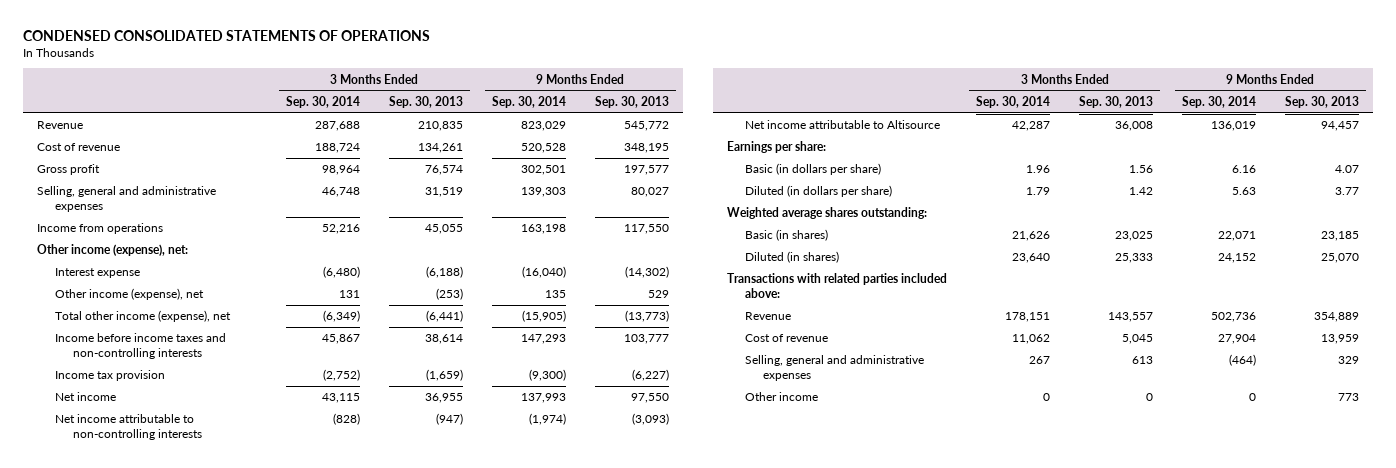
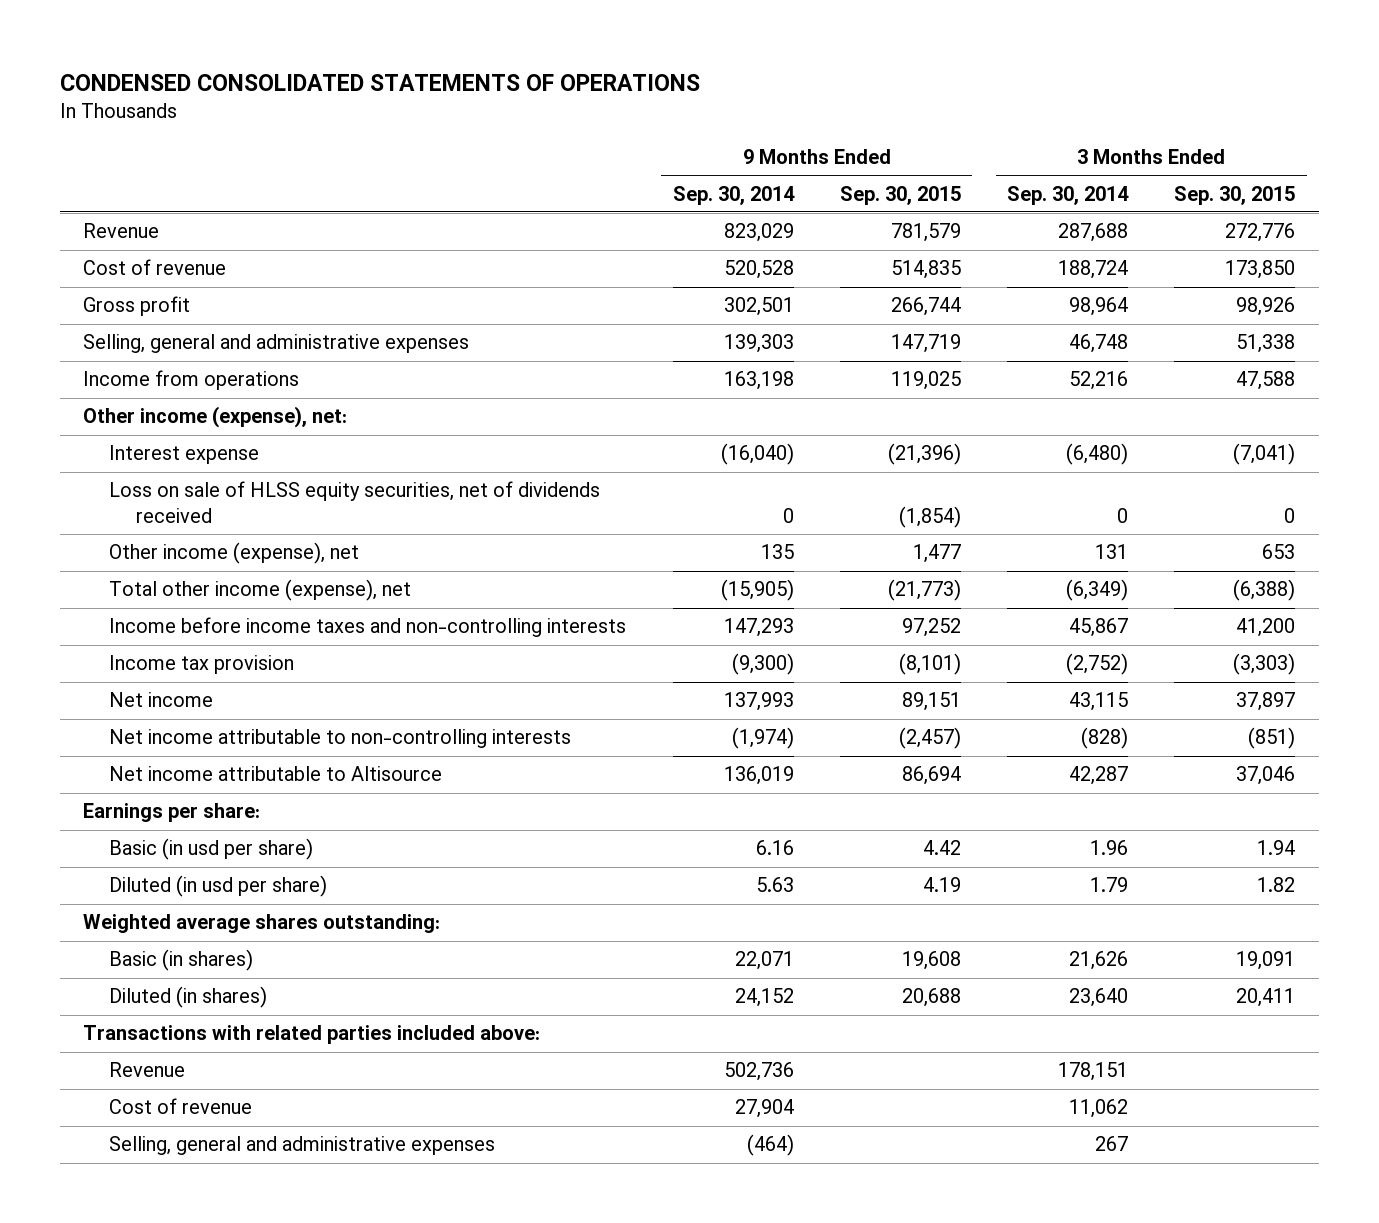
[388,96,463,109] Sep. 30, 2013 -> none
[594,96,669,109] Sep. 30, 2013 -> none
none -> [839,185,961,205] Sep. 30, 2015
none -> [1174,185,1296,205] Sep. 30, 2015
none -> [109,481,601,523] Loss on sale of HLSS equity securities, net of dividends received
[745,163,882,176] Basic (in dollars per share) -> [109,838,314,861] Basic (in usd per share)
[745,185,893,198] Diluted (in dollars per share) -> [109,875,328,898] Diluted (in usd per share)
[745,392,819,402] Other income -> none

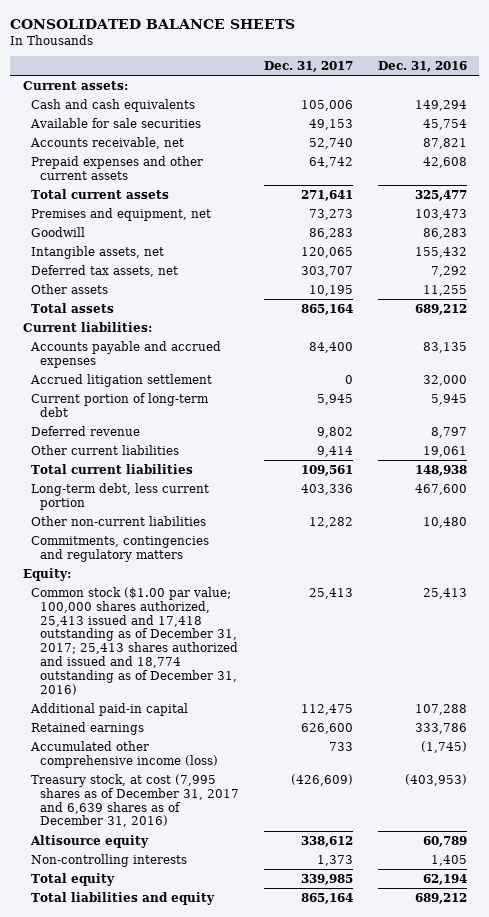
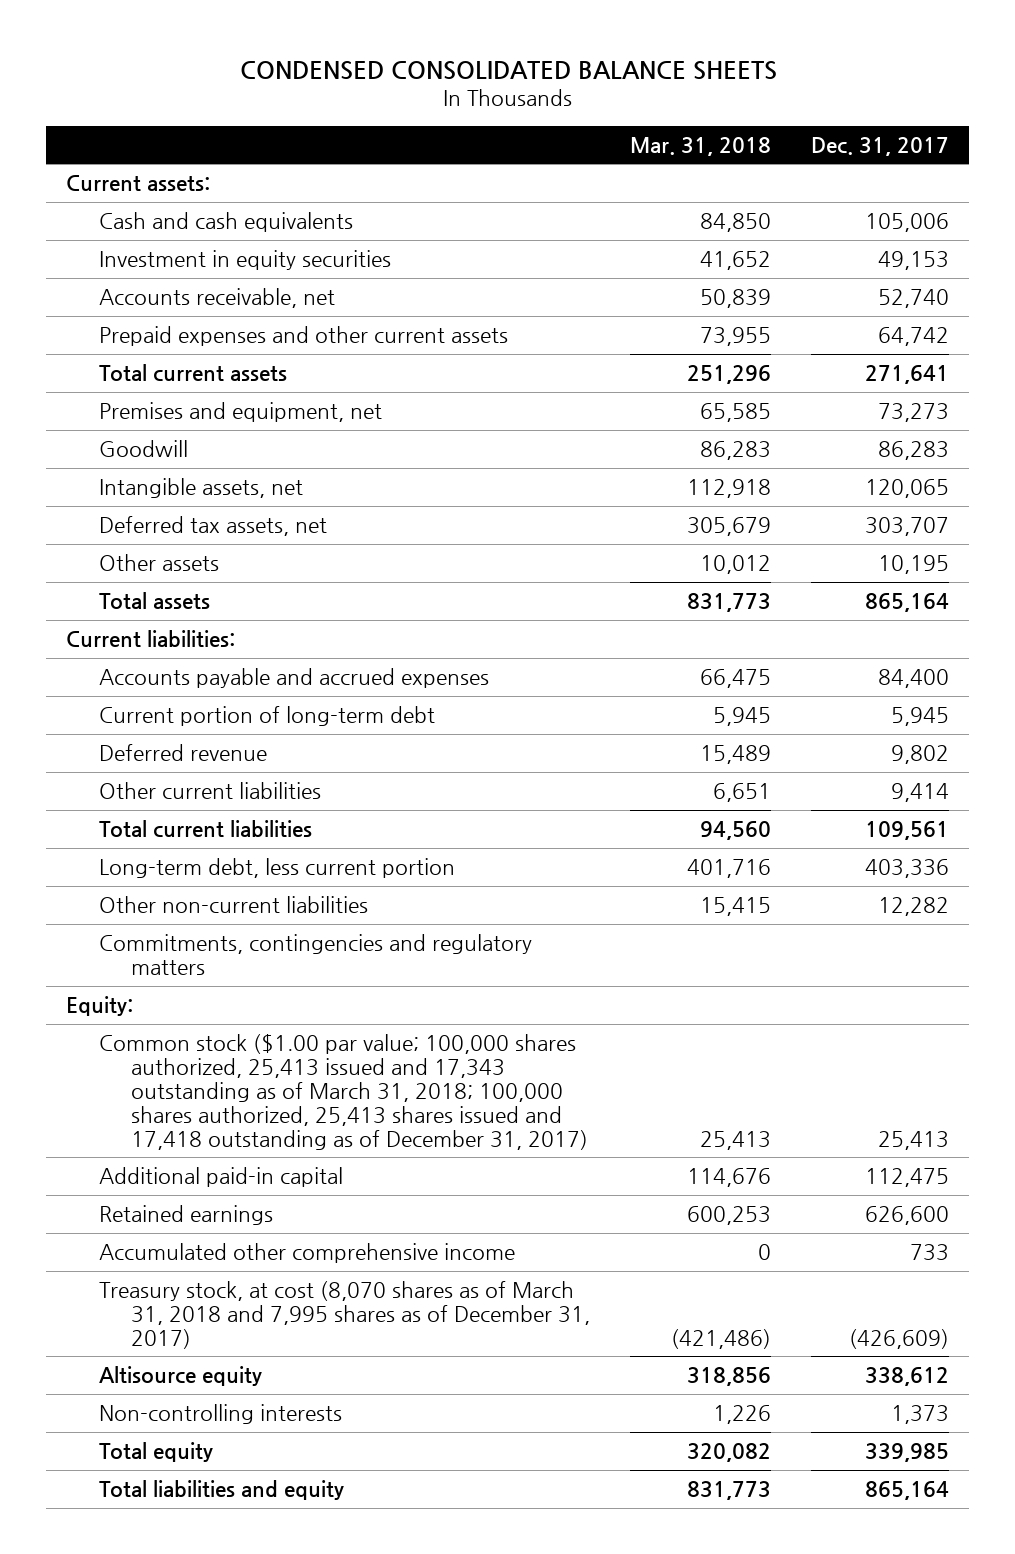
[10,18,296,29] CONSOLIDATED BALANCE SHEETS -> [239,60,777,80] CONDENSED CONSOLIDATED BALANCE SHEETS
[377,61,467,73] Dec. 31, 2016 -> none
none -> [630,136,772,156] Mar. 31, 2018
[30,117,202,128] Available for sale securities -> [98,249,391,270] Investment in equity securities
[30,373,213,387] Accrued litigation settlement -> none
[31,586,238,696] Common stock ($1.00 par value; 100,000 shares authorized, 25,413 issued and 17,418 outstanding as of December 31, 2017; 25,413 shares authorized and issued and 18,774 outstanding as of December 31, 2016) -> [98,1033,589,1150] Common stock ($1.00 par value; 100,000 shares authorized, 25,413 issued and 17,343 outstanding as of March 31, 2018; 100,000 shares authorized, 25,413 shares issued and 17,418 outstanding as of December 31, 2017)
[30,740,218,768] Accumulated other comprehensive income (loss) -> [98,1242,515,1263] Accumulated other comprehensive income
[31,773,239,828] Treasury stock, at cost (7,995 shares as of December 31, 2017 and 6,639 shares as of December 31, 2016) -> [98,1280,591,1349] Treasury stock, at cost (8,070 shares as of March 31, 2018 and 7,995 shares as of December 31, 2017)

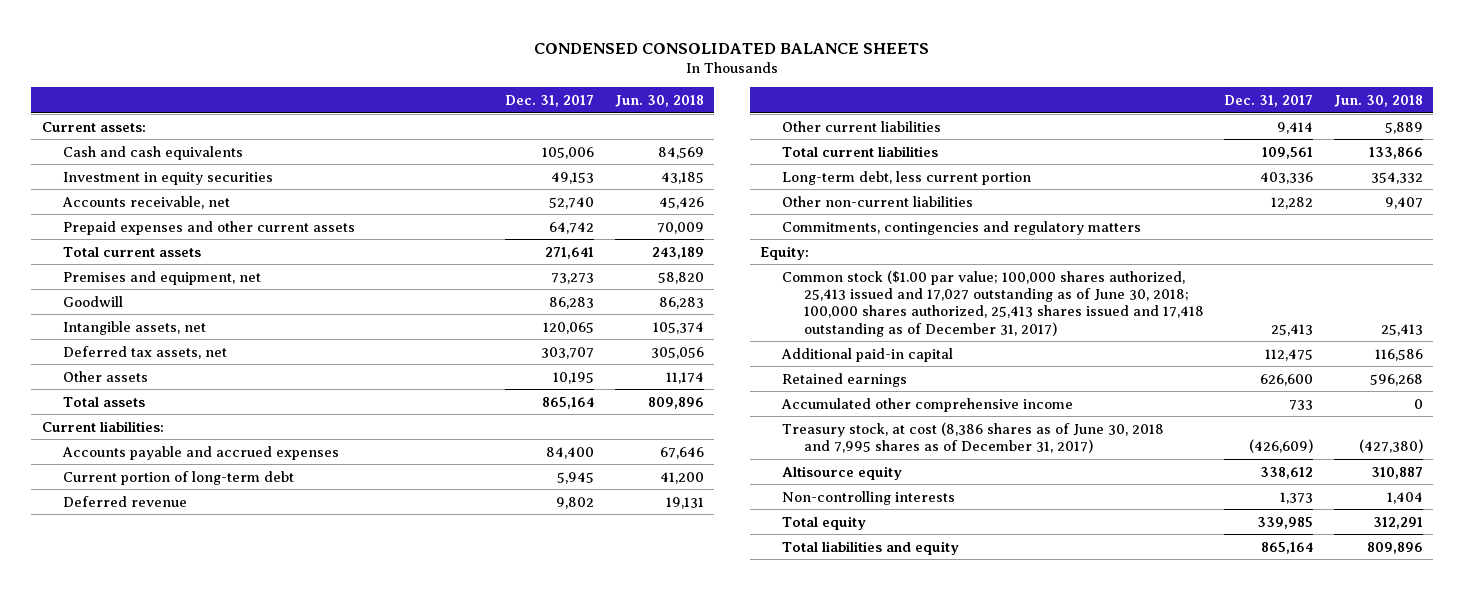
[630,136,772,156] Mar. 31, 2018 -> none
none -> [614,94,704,107] Jun. 30, 2018
[98,1033,589,1150] Common stock ($1.00 par value; 100,000 shares authorized, 25,413 issued and 17,343 outstanding as of March 31, 2018; 100,000 shares authorized, 25,413 shares issued and 17,418 outstanding as of December 31, 2017) -> [782,269,1204,337] Common stock ($1.00 par value; 100,000 shares authorized, 25,413 issued and 17,027 outstanding as of June 30, 2018; 100,000 shares authorized, 25,413 shares issued and 17,418 outstanding as of December 31, 2017)
[98,1280,591,1349] Treasury stock, at cost (8,070 shares as of March 31, 2018 and 7,995 shares as of December 31, 2017) -> [782,421,1165,453] Treasury stock, at cost (8,386 shares as of June 30, 2018 and 7,995 shares as of December 31, 2017)

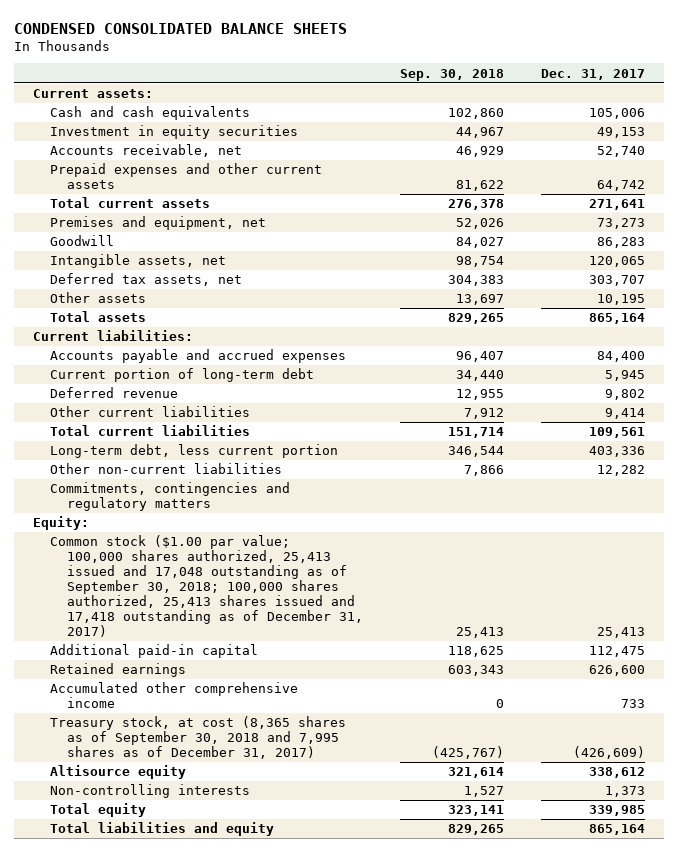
[614,94,704,107] Jun. 30, 2018 -> none
none -> [400,68,505,81] Sep. 30, 2018
[782,269,1204,337] Common stock ($1.00 par value; 100,000 shares authorized, 25,413 issued and 17,027 outstanding as of June 30, 2018; 100,000 shares authorized, 25,413 shares issued and 17,418 outstanding as of December 31, 2017) -> [50,535,364,637] Common stock ($1.00 par value; 100,000 shares authorized, 25,413 issued and 17,048 outstanding as of September 30, 2018; 100,000 shares authorized, 25,413 shares issued and 17,418 outstanding as of December 31, 2017)
[782,421,1165,453] Treasury stock, at cost (8,386 shares as of June 30, 2018 and 7,995 shares as of December 31, 2017) -> [50,716,347,760] Treasury stock, at cost (8,365 shares as of September 30, 2018 and 7,995 shares as of December 31, 2017)

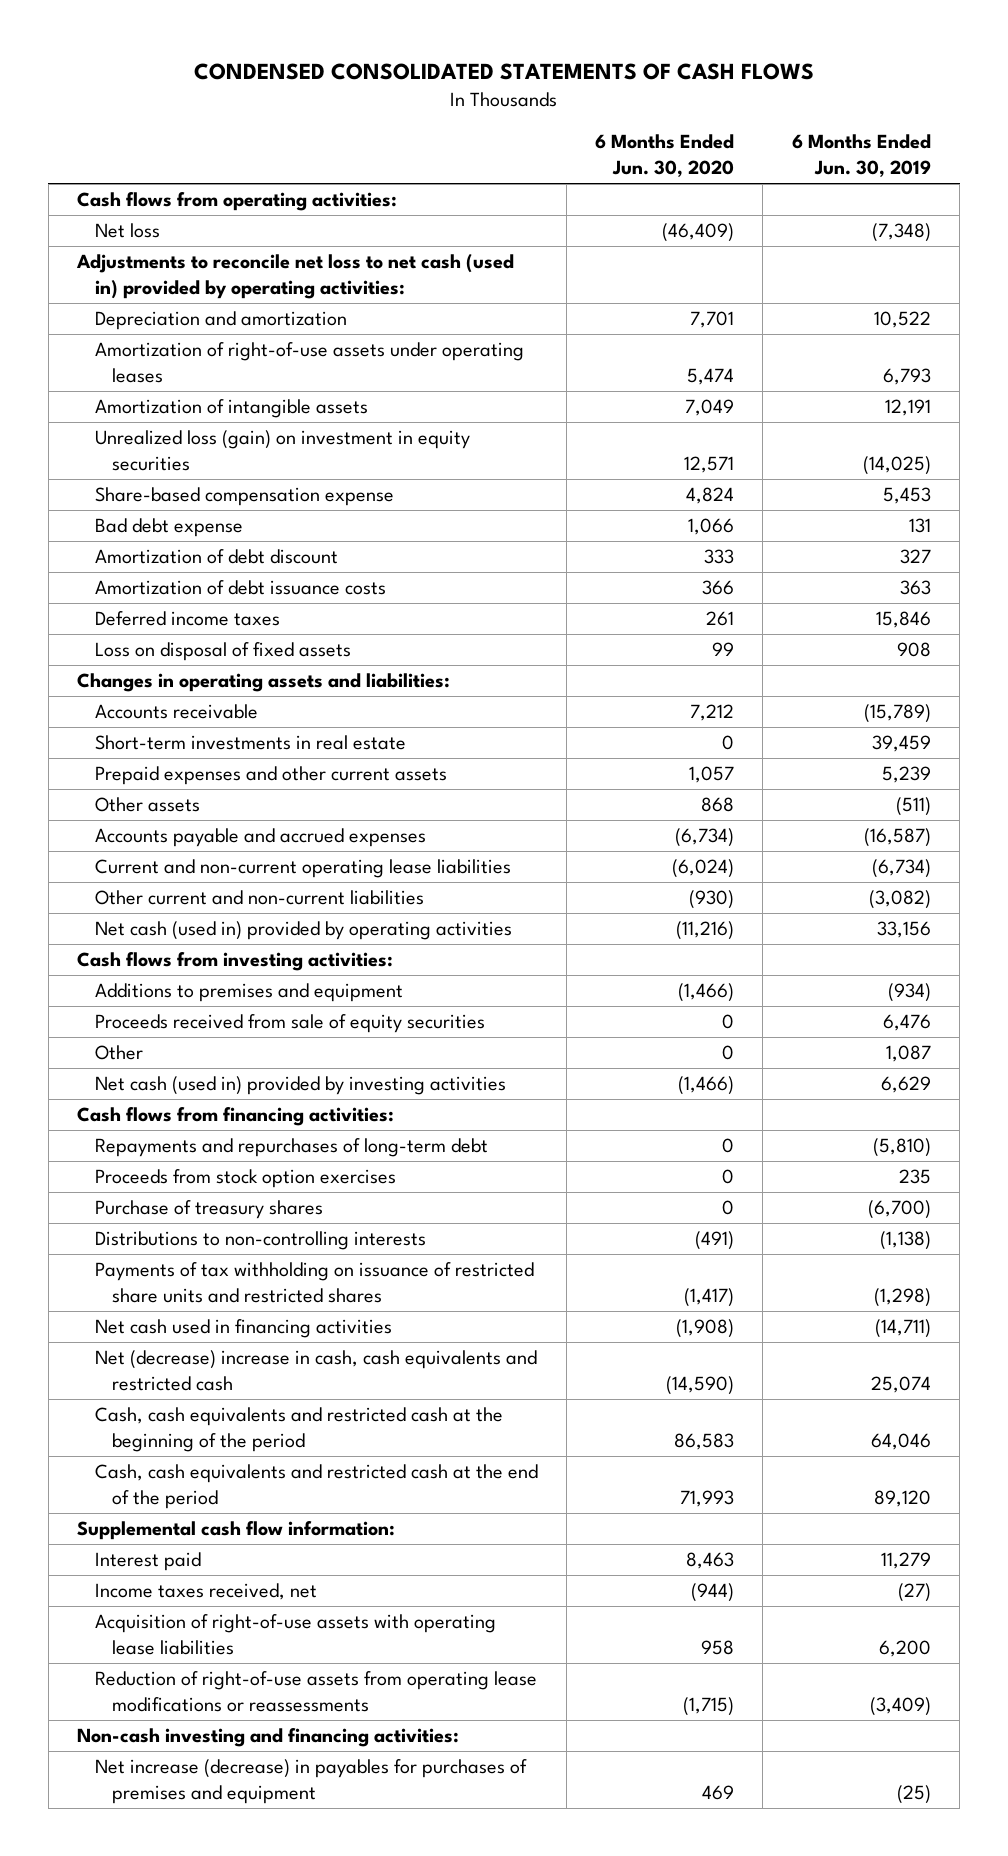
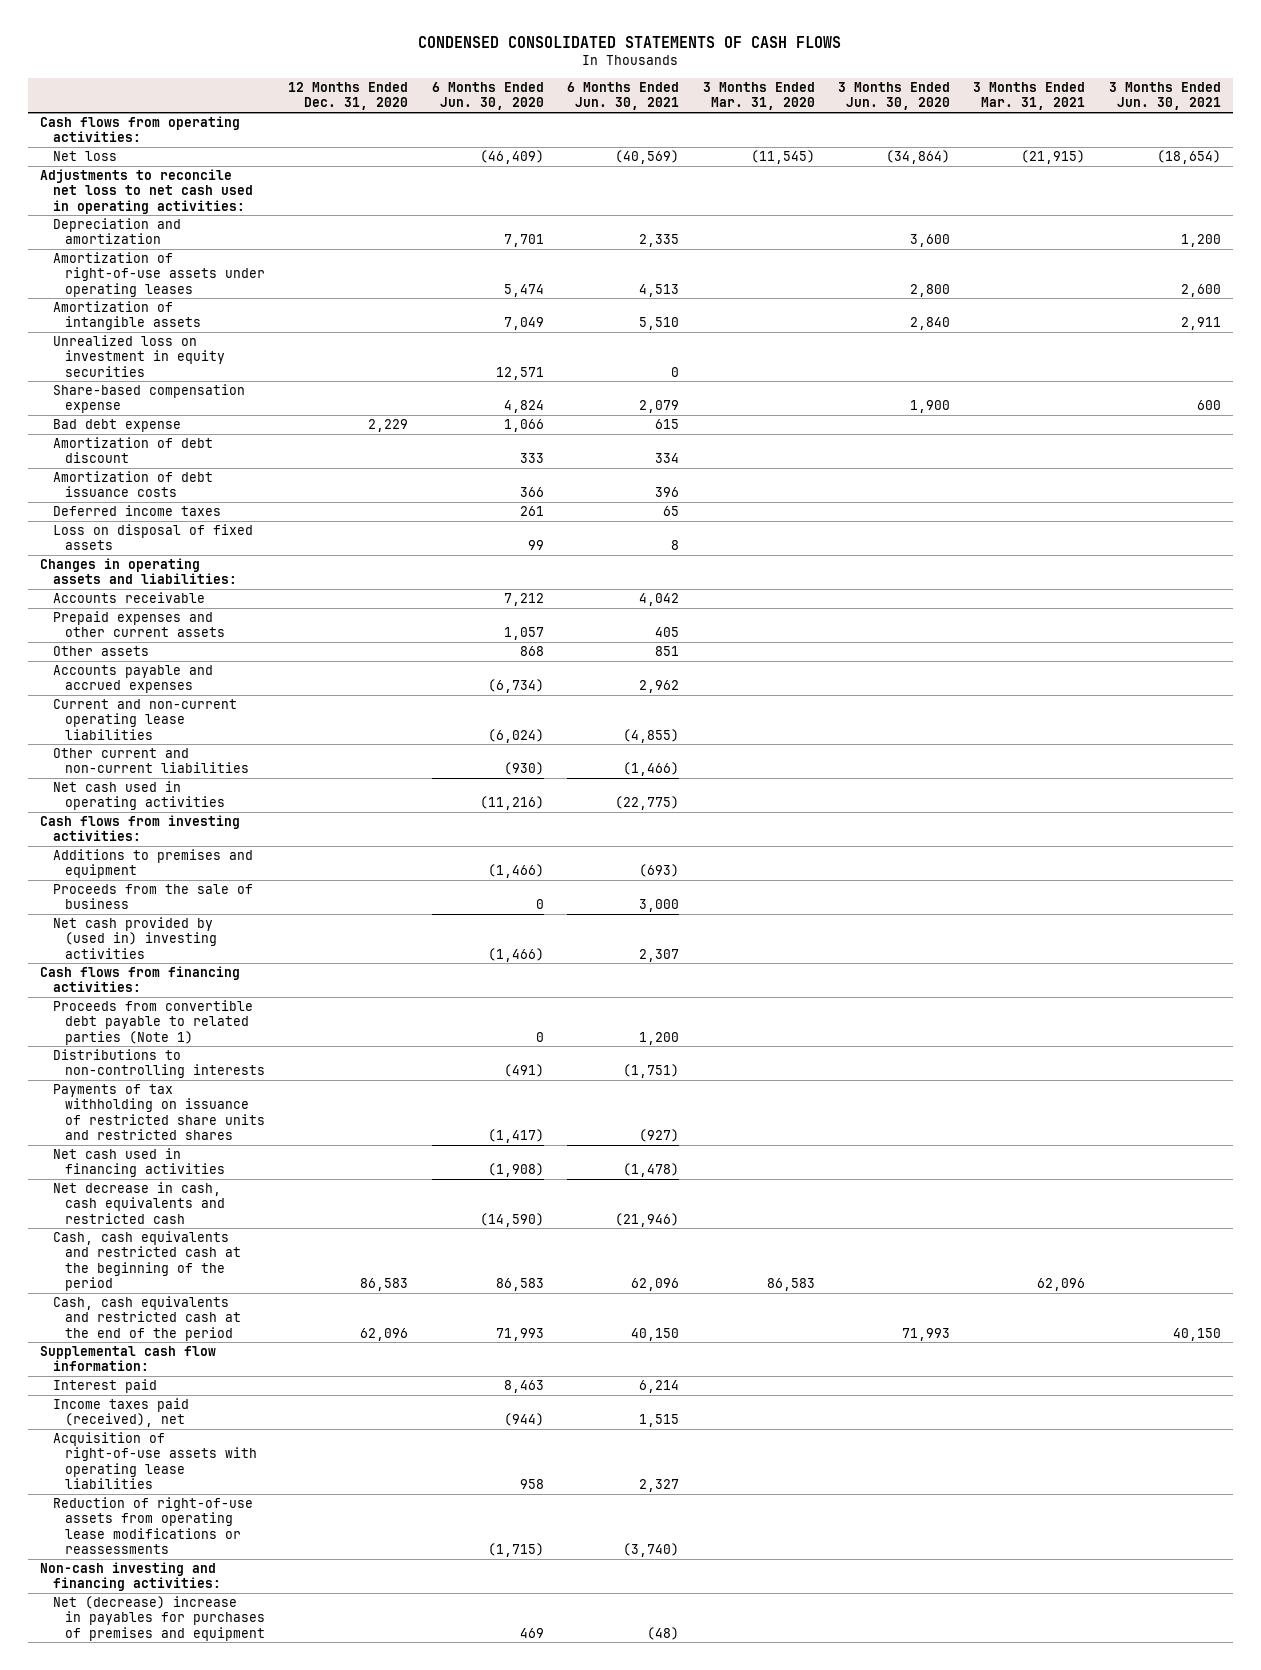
[791,134,931,178] 6 Months Ended Jun. 30, 2019 -> none
none -> [288,82,409,111] 12 Months Ended Dec. 31, 2020
none -> [567,82,680,111] 6 Months Ended Jun. 30, 2021
none -> [702,82,815,111] 3 Months Ended Mar. 31, 2020
none -> [838,82,951,111] 3 Months Ended Jun. 30, 2020
none -> [973,82,1086,111] 3 Months Ended Mar. 31, 2021
none -> [1108,82,1221,111] 3 Months Ended Jun. 30, 2021
[76,254,515,299] Adjustments to reconcile net loss to net cash (used in) provided by operating activities: -> [40,168,253,214] Adjustments to reconcile net loss to net cash used in operating activities:
[94,430,470,471] Unrealized loss (gain) on investment in equity securities -> [52,334,226,377] Unrealized loss on investment in equity securities
[94,735,406,751] Short-term investments in real estate -> none
[94,921,512,941] Net cash (used in) provided by operating activities -> [52,780,226,811] Net cash used in operating activities
[94,1014,485,1034] Proceeds received from sale of equity securities -> none
[94,1045,143,1061] Other -> none
none -> [52,883,253,910] Proceeds from the sale of business
[94,1076,506,1096] Net cash (used in) provided by investing activities -> [52,916,218,959] Net cash provided by (used in) investing activities
[94,1138,488,1158] Repayments and repurchases of long-term debt -> none
[94,1169,396,1189] Proceeds from stock option exercises -> none
[94,1200,323,1220] Purchase of treasury shares -> none
none -> [52,999,253,1045] Proceeds from convertible debt payable to related parties (Note 1)
[94,1350,537,1391] Net (decrease) increase in cash, cash equivalents and restricted cash -> [52,1181,226,1224] Net decrease in cash, cash equivalents and restricted cash
[94,1583,317,1601] Income taxes received, net -> [52,1397,189,1428] Income taxes paid (received), net
[94,1759,527,1804] Net increase (decrease) in payables for purchases of premises and equipment -> [52,1595,266,1641] Net (decrease) increase in payables for purchases of premises and equipment

